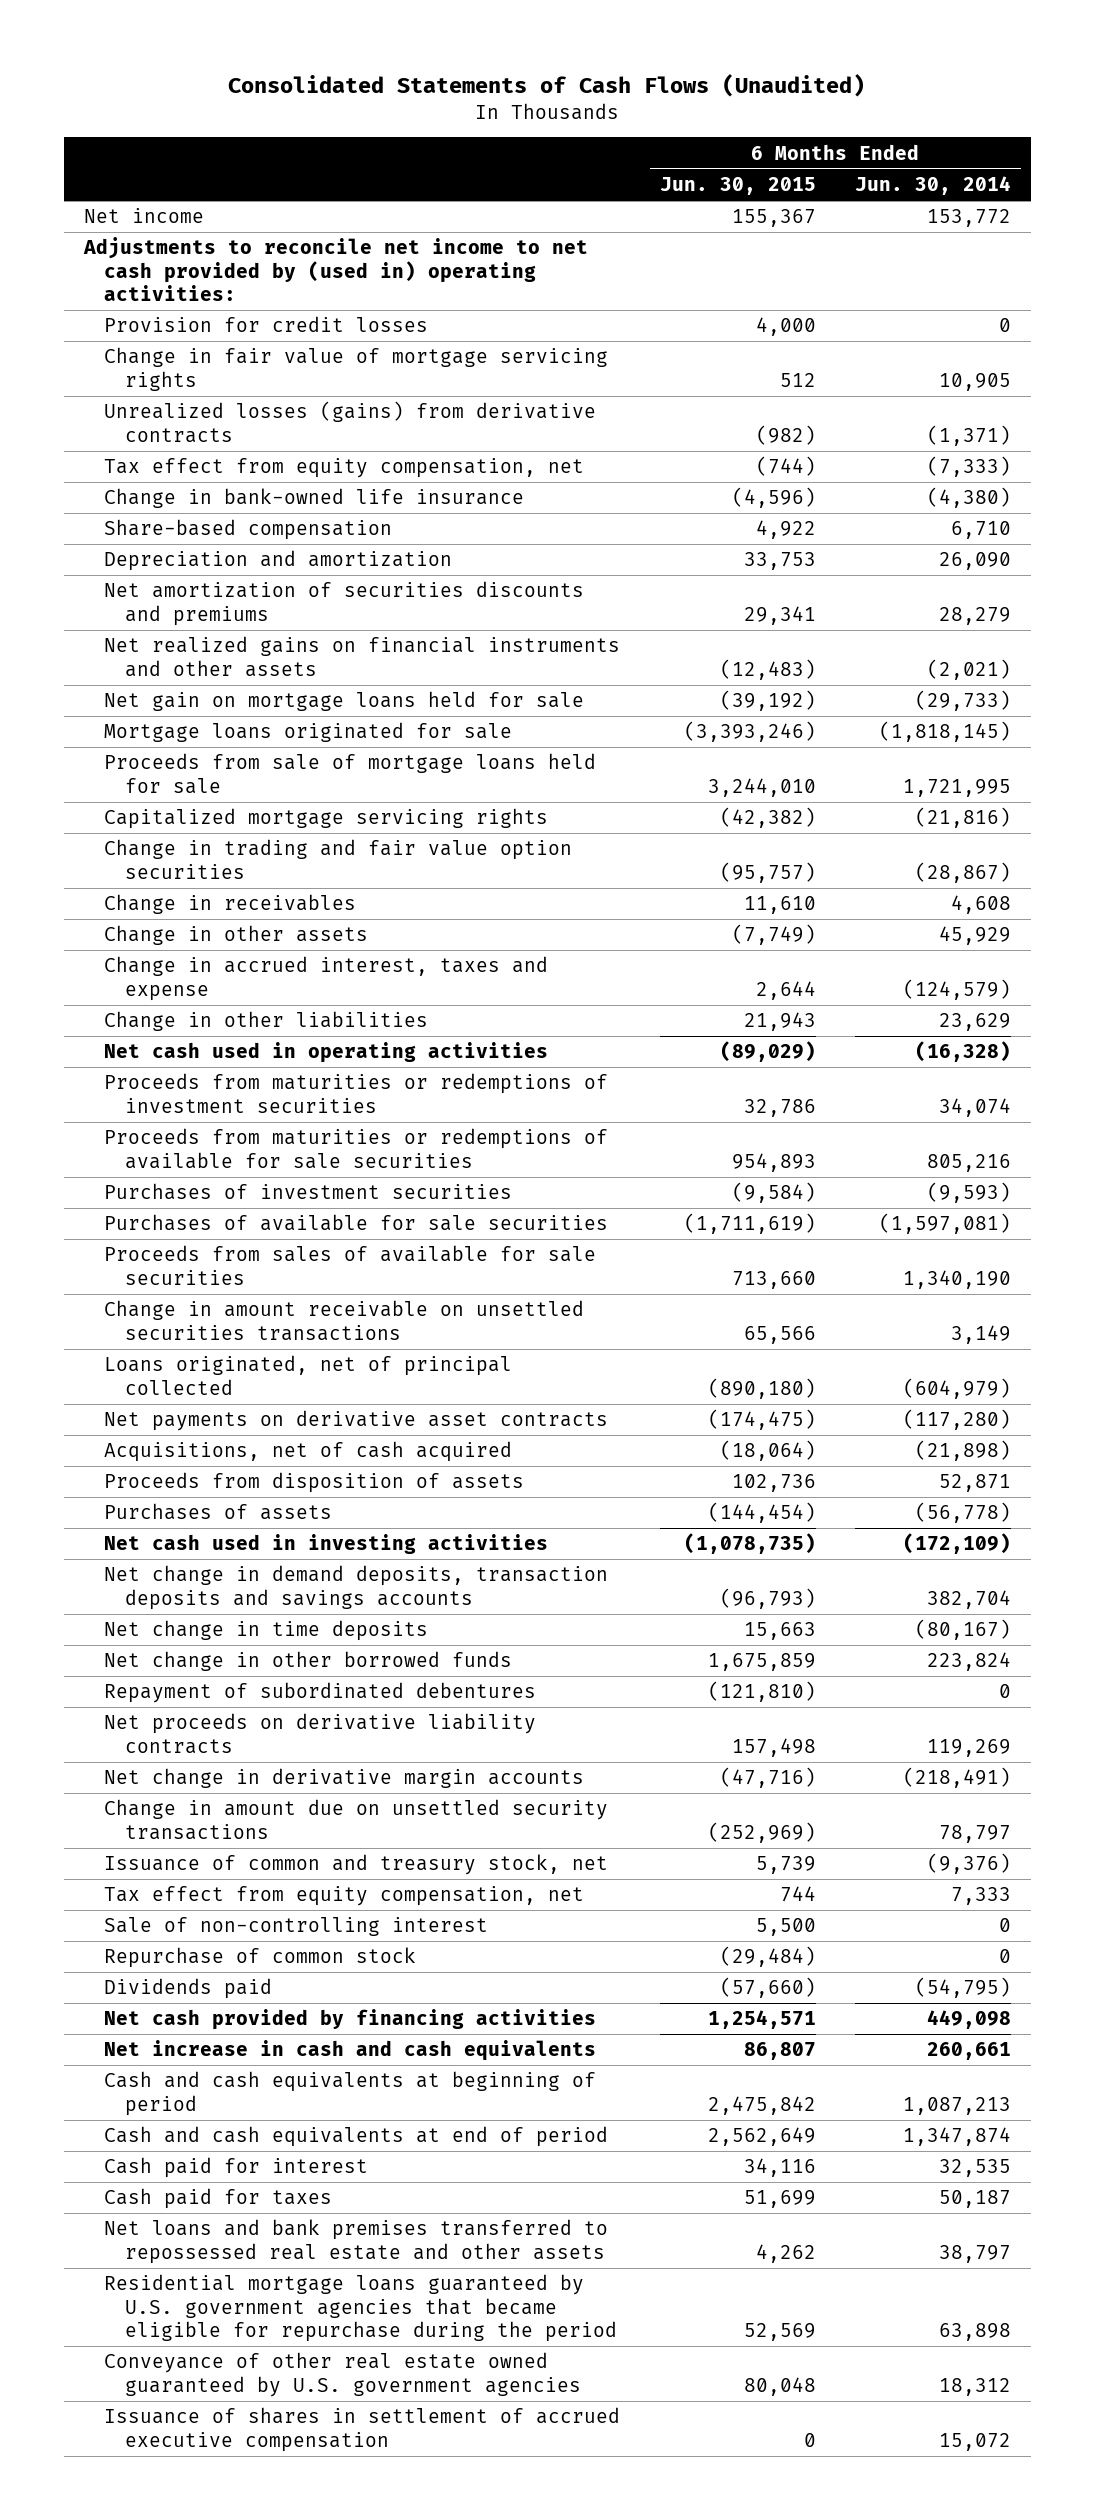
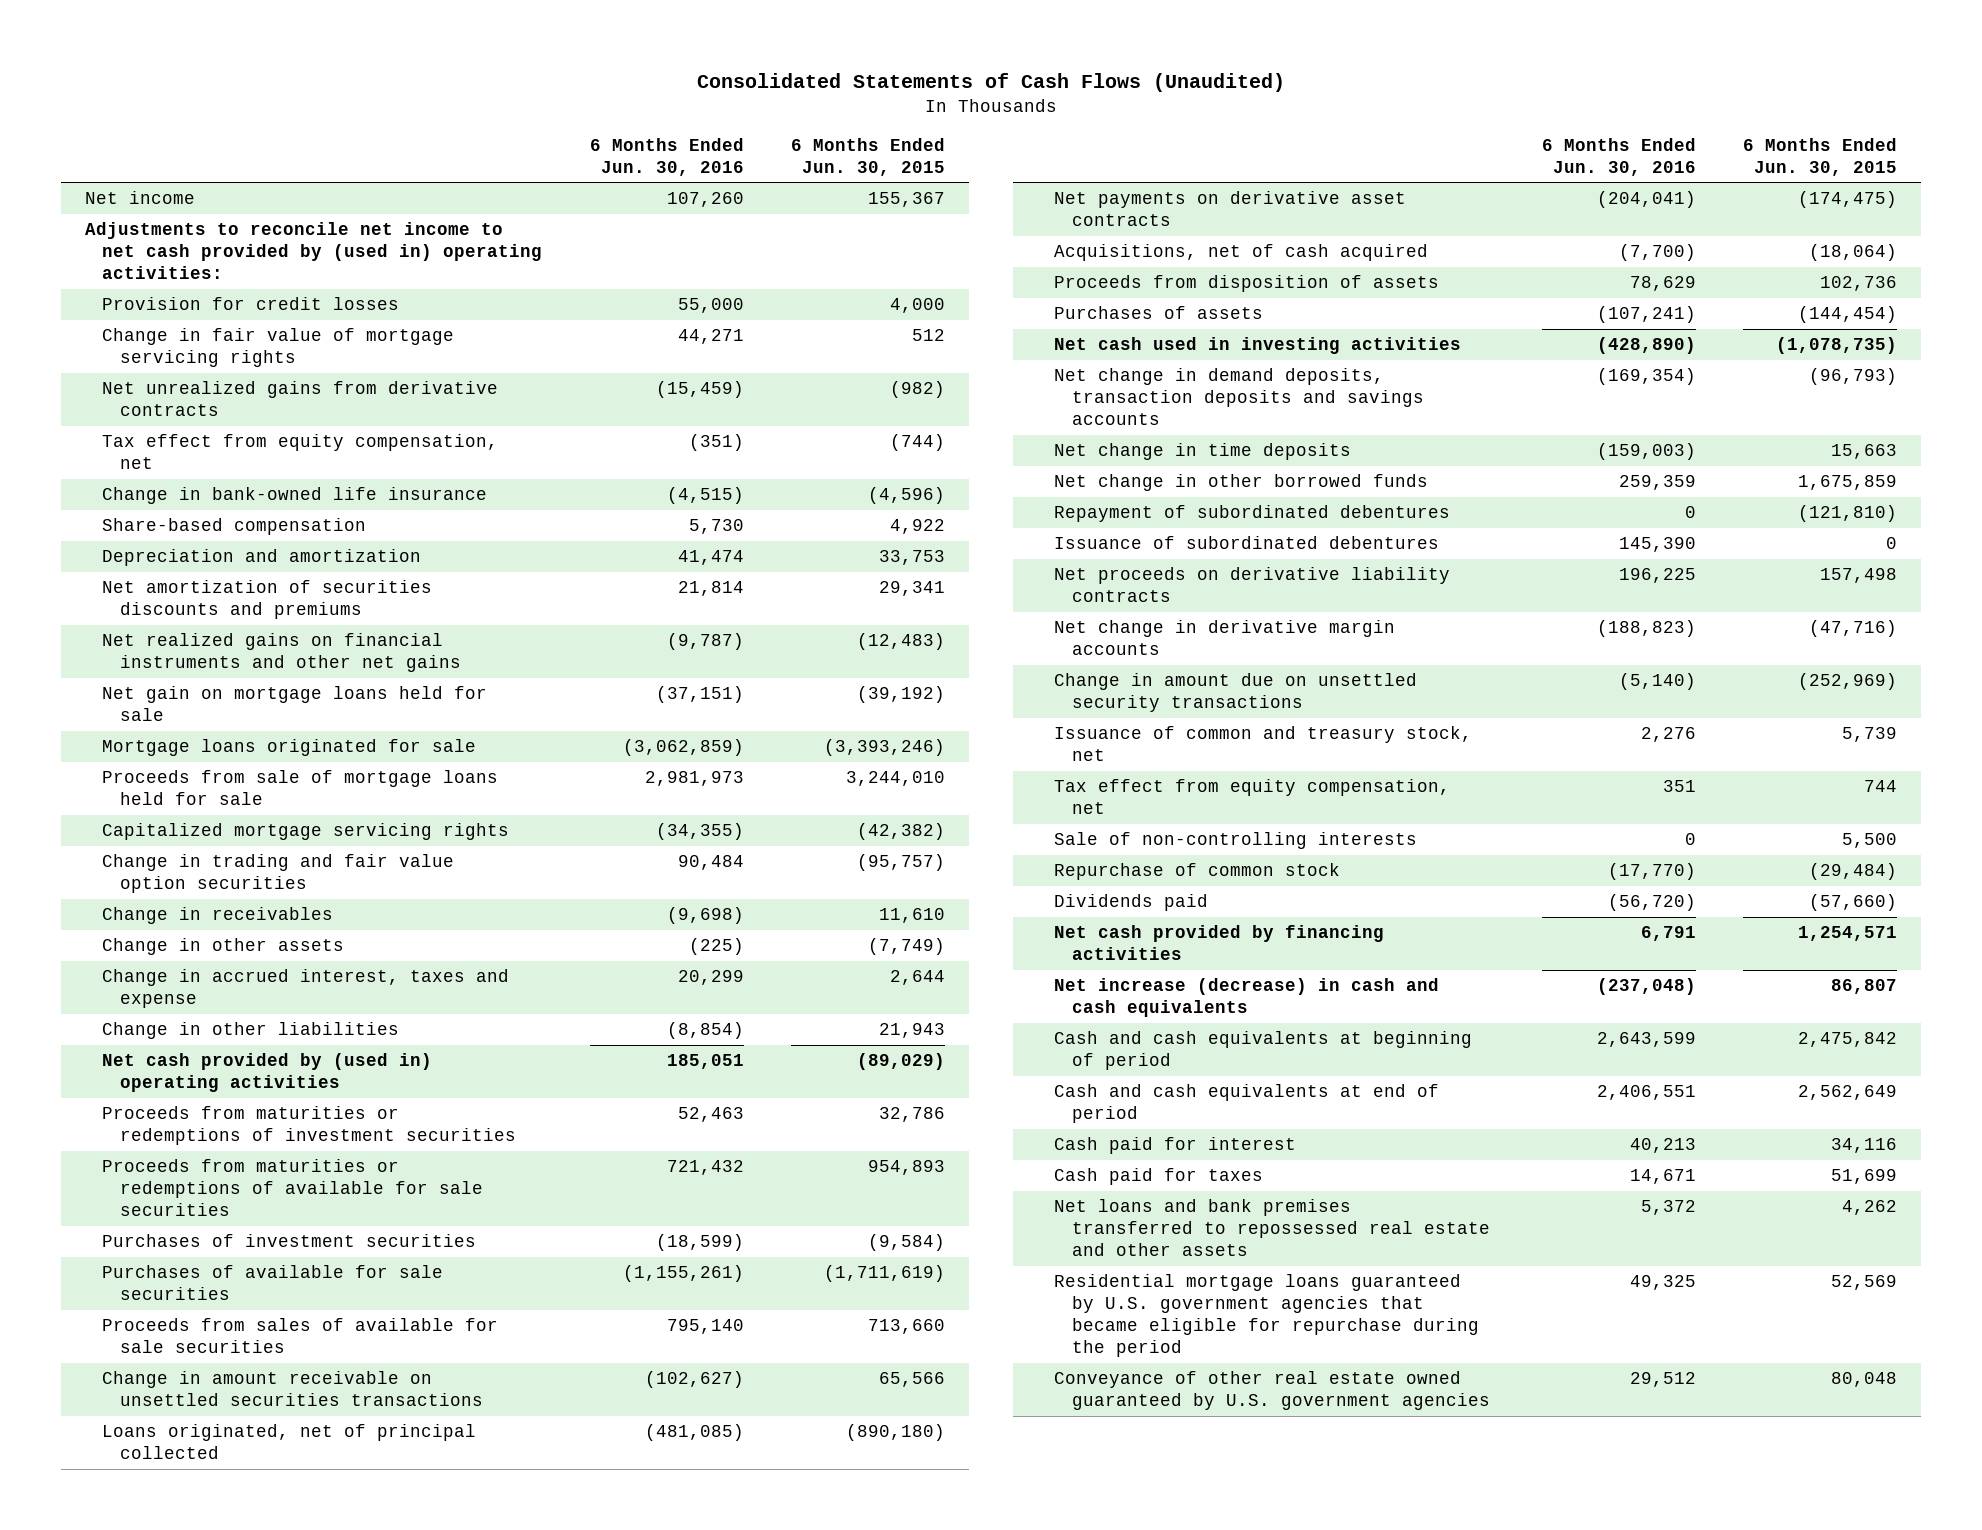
[855,176,1012,196] Jun. 30, 2014 -> none
none -> [589,137,744,176] 6 Months Ended Jun. 30, 2016
[104,401,597,443] Unrealized losses (gains) from derivative contracts -> [102,381,499,417] Net unrealized gains from derivative contracts
[104,636,621,677] Net realized gains on financial instruments and other assets -> [102,633,462,673] Net realized gains on financial instruments and other net gains
[104,1042,549,1064] Net cash used in operating activities -> [102,1053,433,1093] Net cash provided by (used in) operating activities
none -> [1054,536,1440,550] Issuance of subordinated debentures
[104,1917,489,1937] Sale of non-controlling interest -> [1054,832,1418,850] Sale of non-controlling interests
[104,2040,597,2062] Net increase in cash and cash equivalents -> [1054,978,1440,1018] Net increase (decrease) in cash and cash equivalents
[104,2407,621,2452] Issuance of shares in settlement of accrued executive compensation -> none

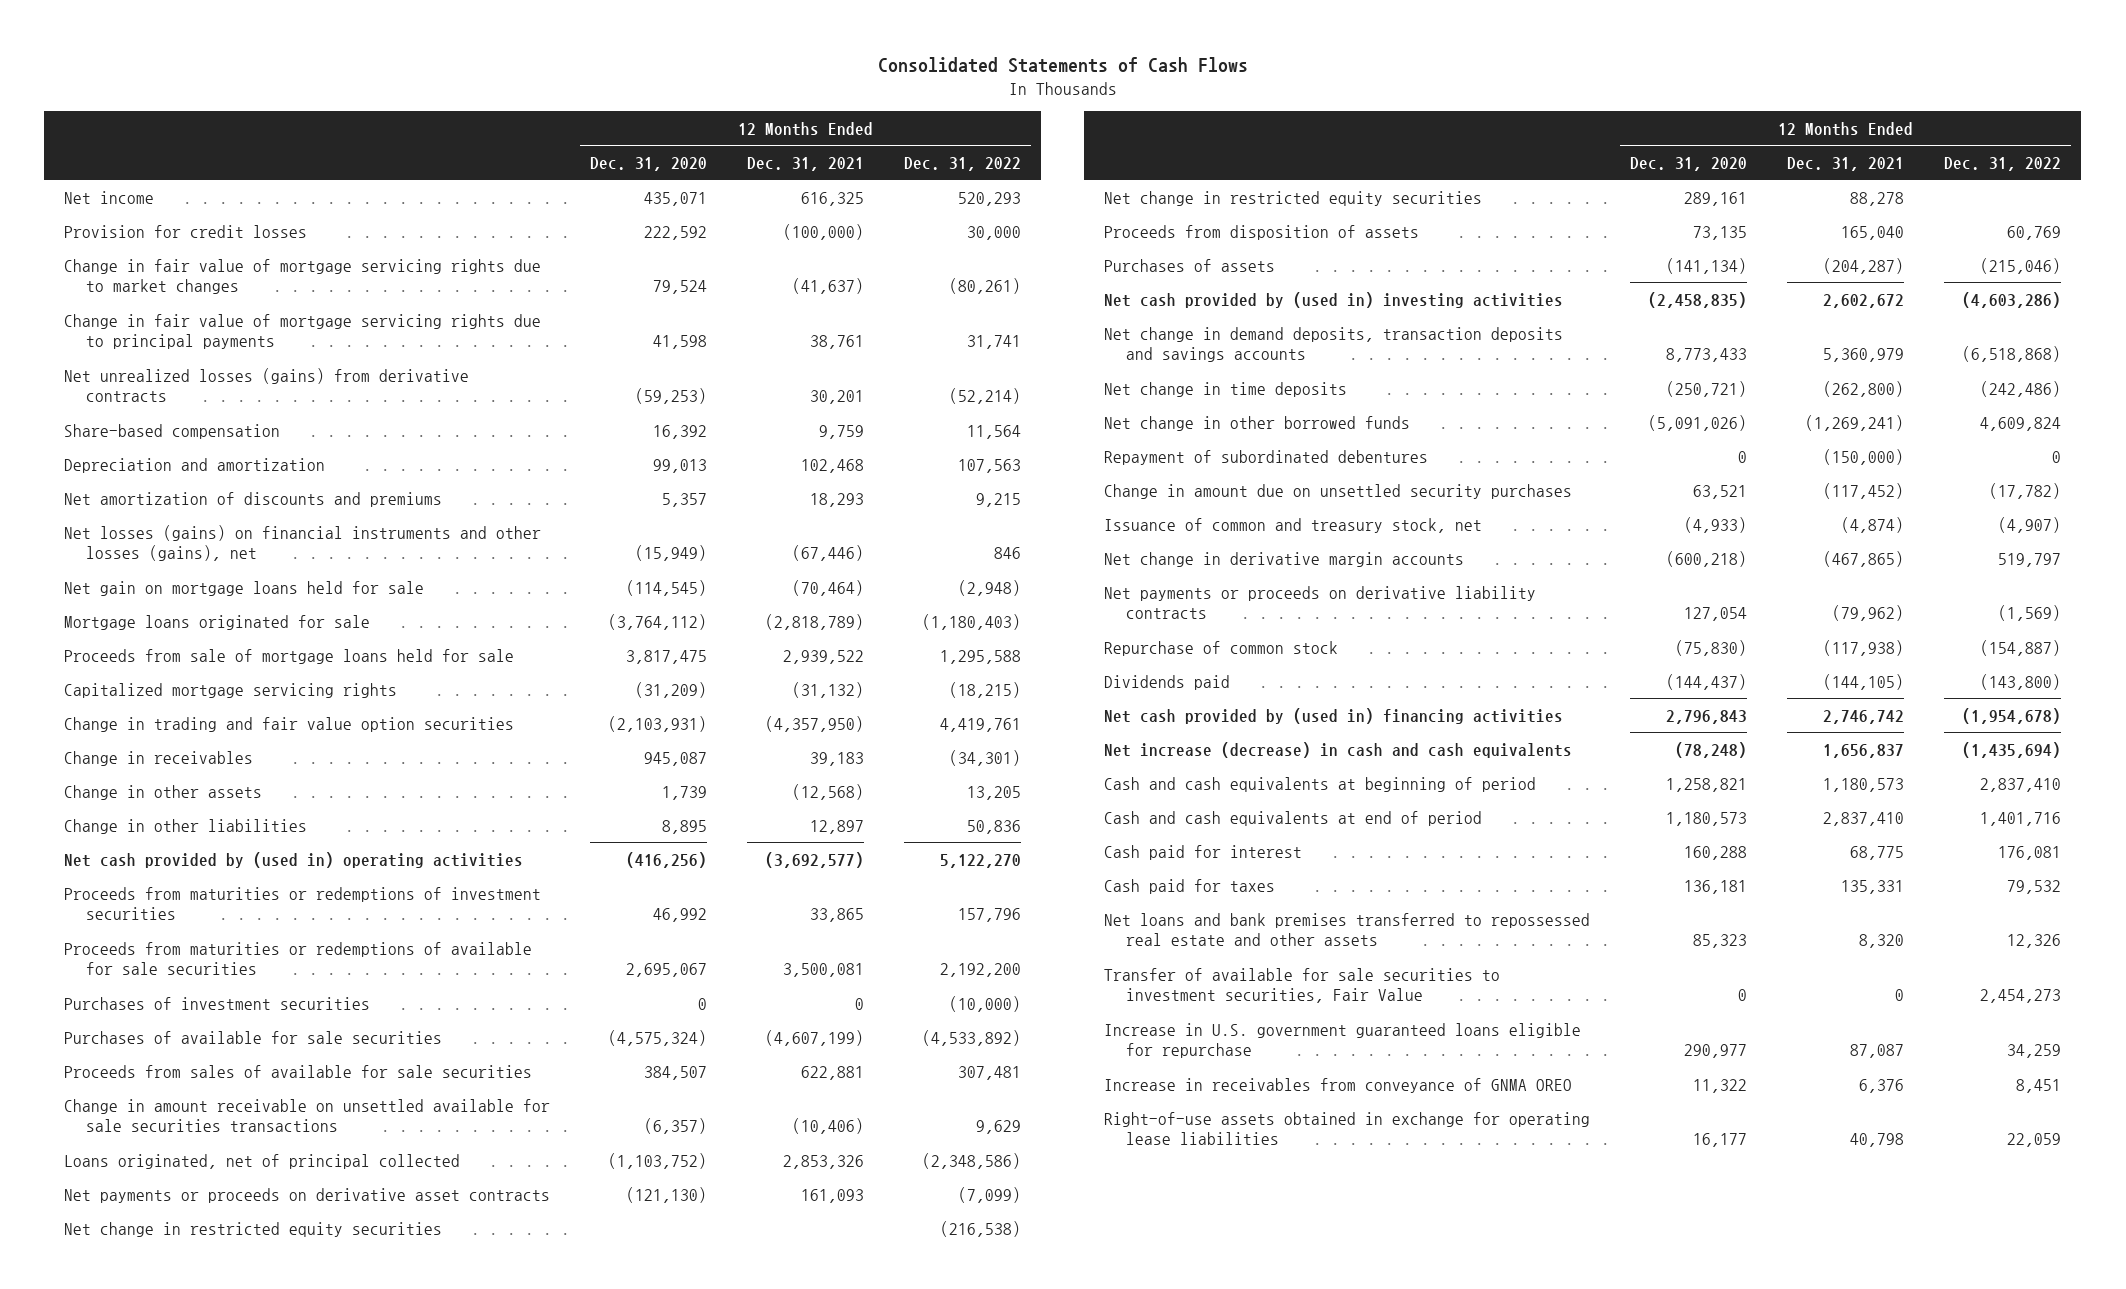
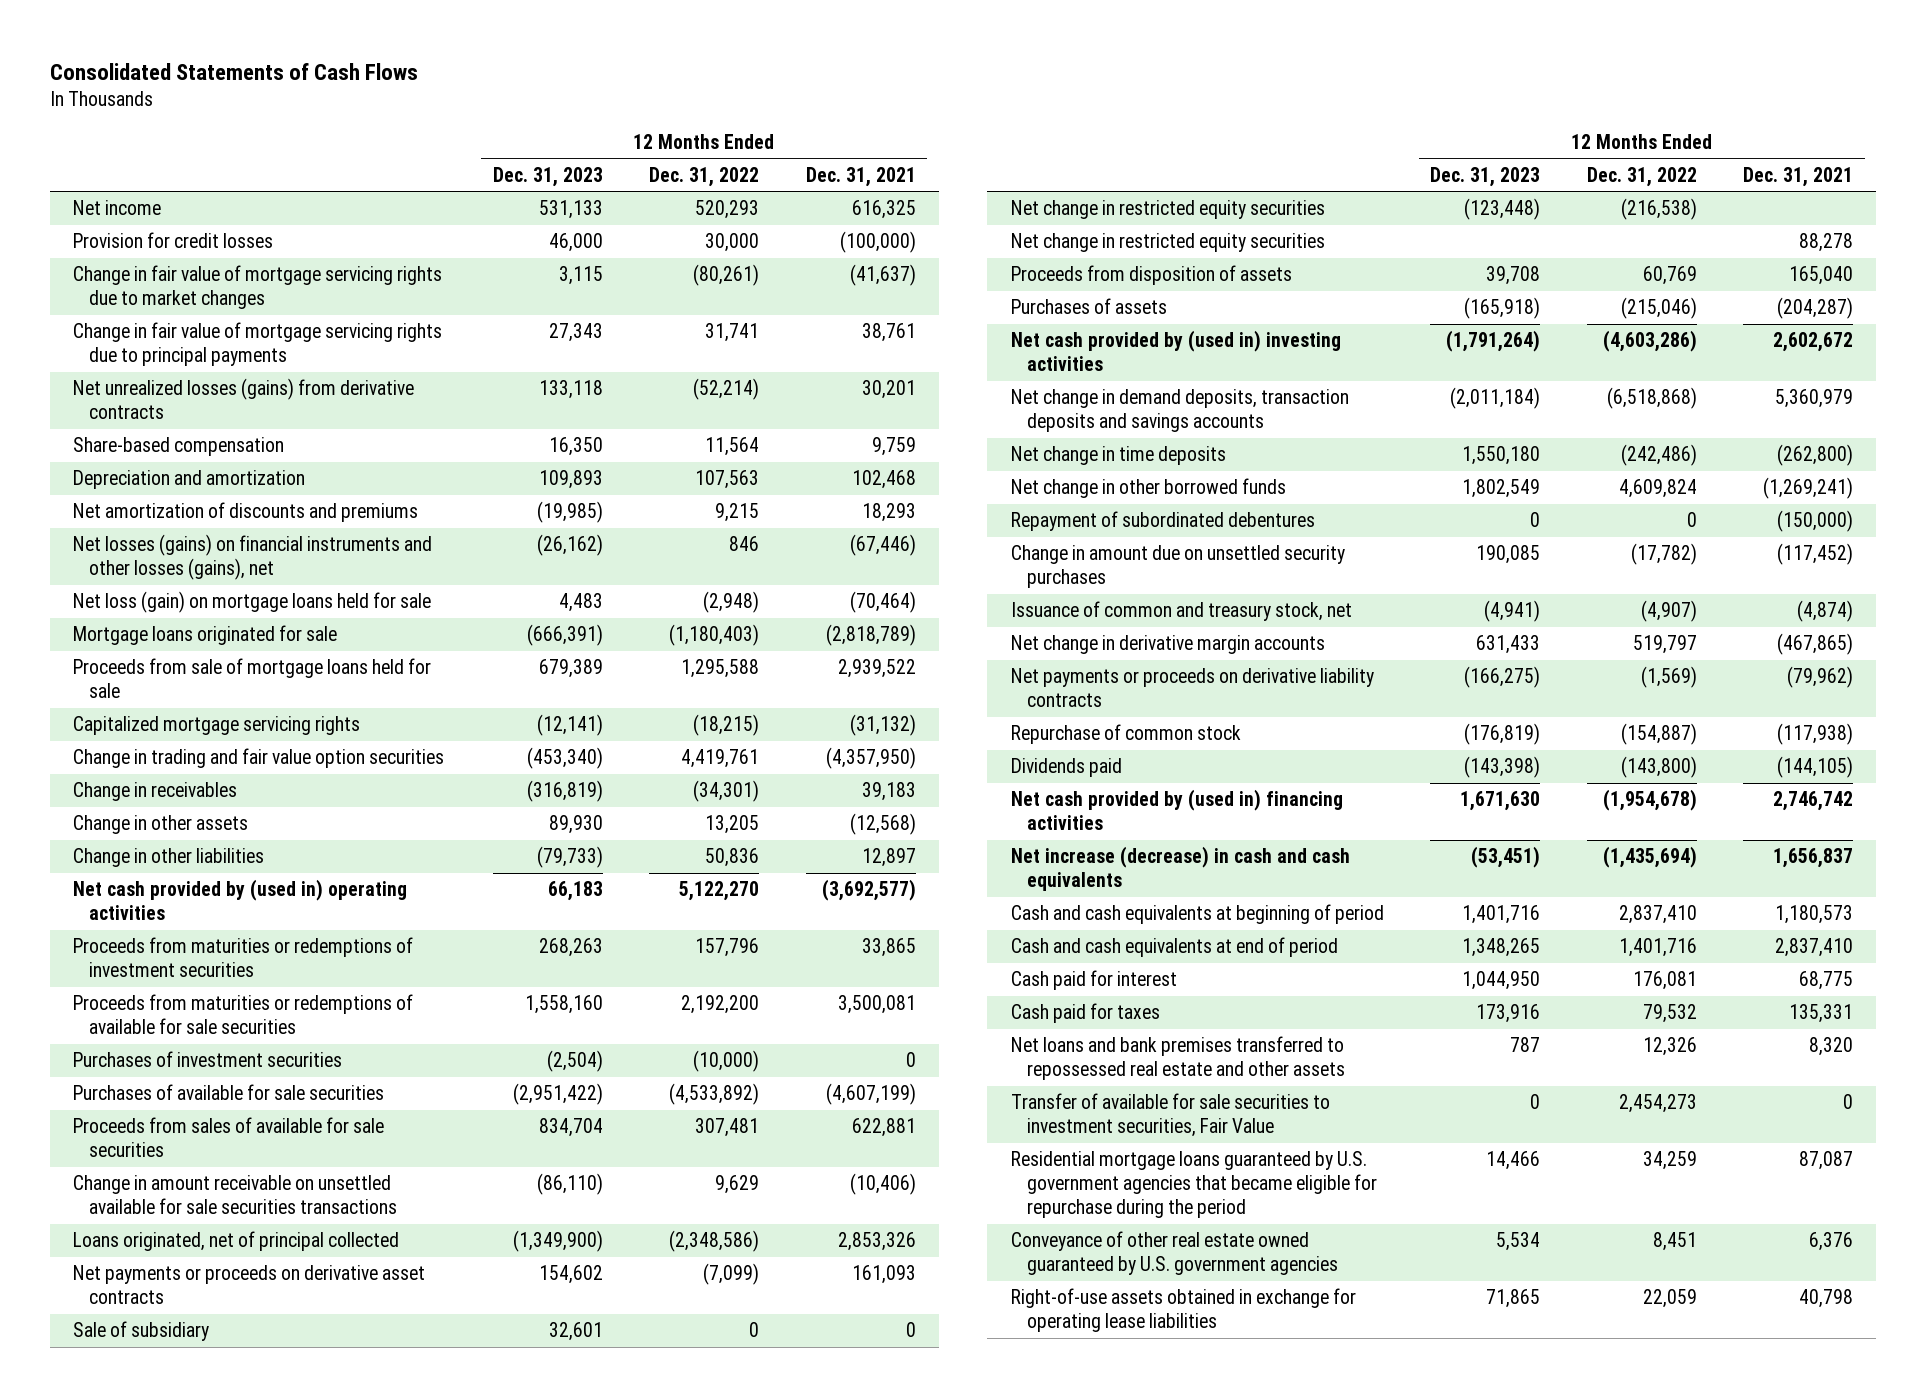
[590,156,708,171] Dec. 31, 2020 -> none
none -> [492,166,603,187] Dec. 31, 2023
[64,580,425,596] Net gain on mortgage loans held for sale -> [73,591,432,614] Net loss (gain) on mortgage loans held for sale
none -> [73,1321,210,1342] Sale of subsidiary
[1104,1022,1582,1059] Increase in U.S. government guaranteed loans eligible for repurchase -> [1010,1151,1377,1219] Residential mortgage loans guaranteed by U.S. government agencies that became eligible for repurchase during the period
[1104,1077,1573,1093] Increase in receivables from conveyance of GNMA OREO -> [1010,1231,1338,1276] Conveyance of other real estate owned guaranteed by U.S. government agencies

